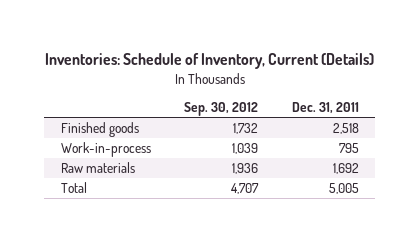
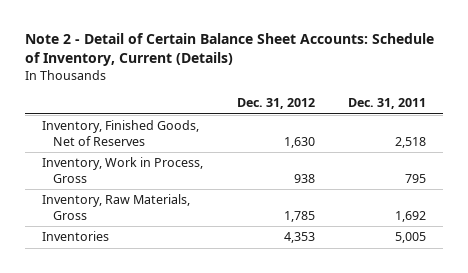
[44,53,374,70] Inventories: Schedule of Inventory, Current (Details) -> [25,33,435,67] Note 2 - Detail of Certain Balance Sheet Accounts: Schedule of Inventory, Current (Details)
[184,102,259,117] Sep. 30, 2012 -> none
none -> [236,98,315,110] Dec. 31, 2012
[60,121,139,137] Finished goods -> [41,120,199,146] Inventory, Finished Goods, Net of Reserves
[60,141,151,157] Work-in-process -> [41,157,203,183] Inventory, Work in Process, Gross
[60,161,135,173] Raw materials -> [41,194,190,220] Inventory, Raw Materials, Gross
[60,181,87,193] Total -> [41,231,109,242] Inventories

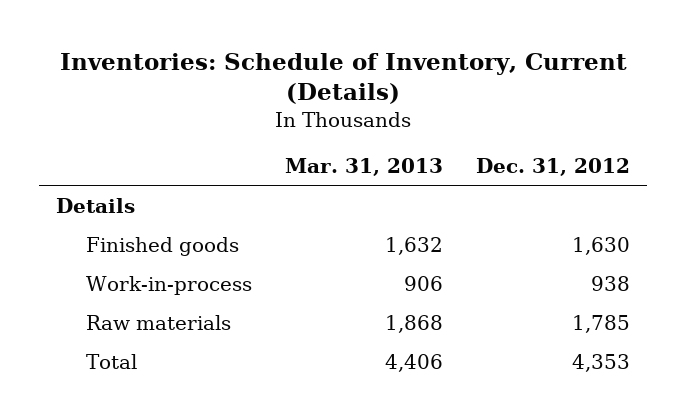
[25,33,435,67] Note 2 - Detail of Certain Balance Sheet Accounts: Schedule of Inventory, Current (Details) -> [60,52,628,105] Inventories: Schedule of Inventory, Current (Details)
[348,98,427,110] Dec. 31, 2011 -> none
none -> [284,158,443,177] Mar. 31, 2013
none -> [56,197,136,213] Details
[41,120,199,146] Inventory, Finished Goods, Net of Reserves -> [85,236,239,256] Finished goods
[41,157,203,183] Inventory, Work in Process, Gross -> [85,275,252,295] Work-in-process
[41,194,190,220] Inventory, Raw Materials, Gross -> [85,314,231,330] Raw materials
[41,231,109,242] Inventories -> [85,353,137,369] Total

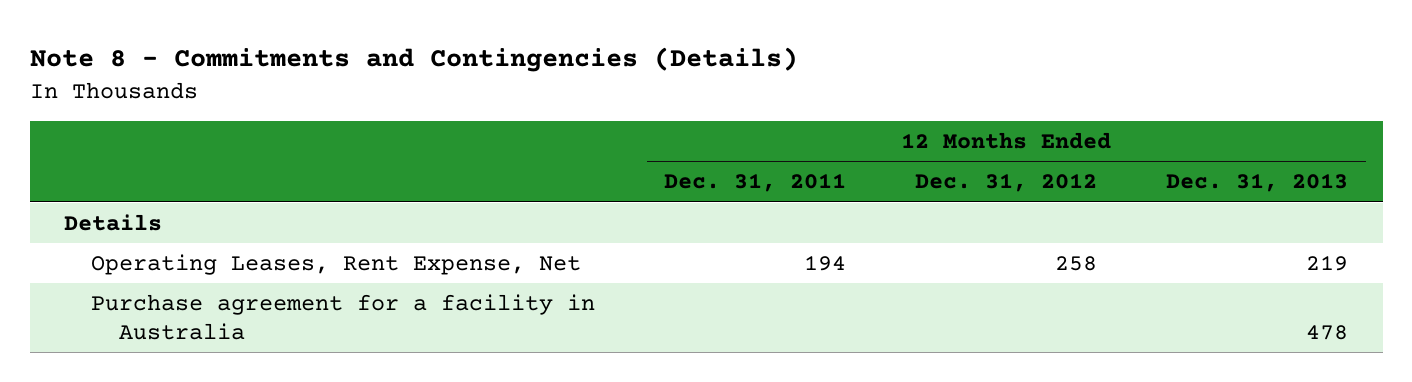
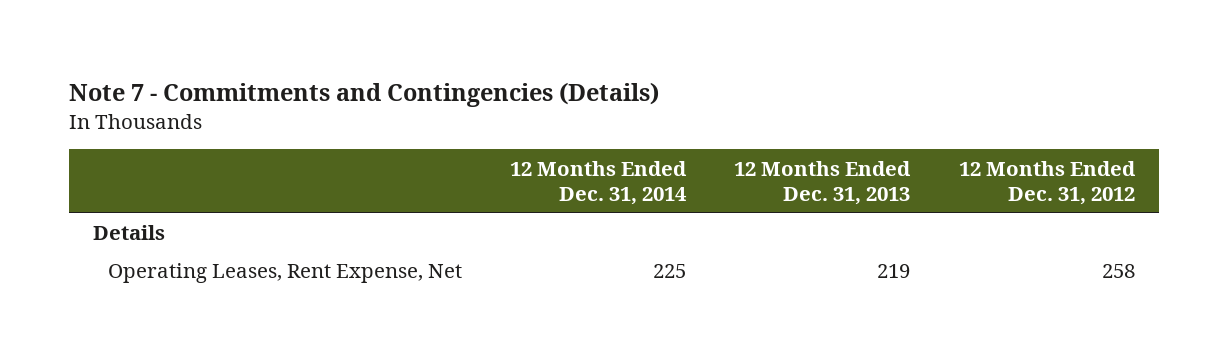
[29,46,798,72] Note 8 - Commitments and Contingencies (Details) -> [68,81,659,107] Note 7 - Commitments and Contingencies (Details)
[664,173,847,193] Dec. 31, 2011 -> none
none -> [510,160,688,206] 12 Months Ended Dec. 31, 2014
[91,293,596,341] Purchase agreement for a facility in Australia -> none

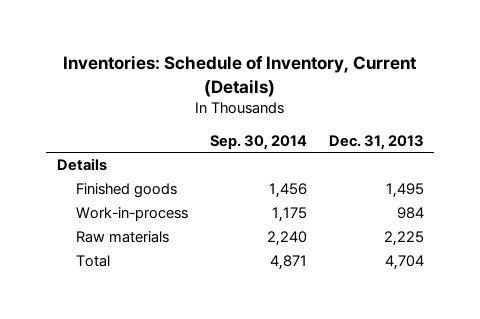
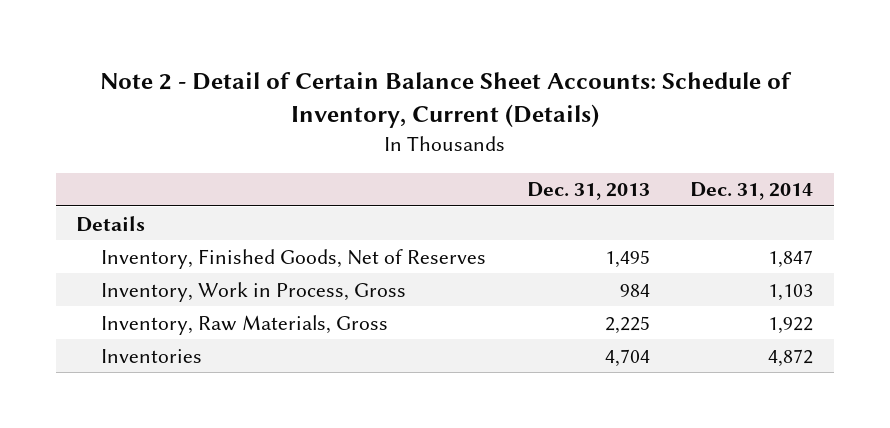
[63,55,418,97] Inventories: Schedule of Inventory, Current (Details) -> [99,71,792,129] Note 2 - Detail of Certain Balance Sheet Accounts: Schedule of Inventory, Current (Details)
[209,134,307,150] Sep. 30, 2014 -> none
none -> [690,182,814,201] Dec. 31, 2014
[76,183,178,199] Finished goods -> [100,248,486,269] Inventory, Finished Goods, Net of Reserves
[76,207,189,222] Work-in-process -> [100,281,406,302] Inventory, Work in Process, Gross
[76,231,170,244] Raw materials -> [100,314,388,335] Inventory, Raw Materials, Gross
[76,255,111,268] Total -> [100,348,202,363] Inventories

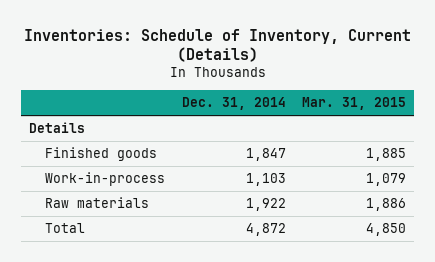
[99,71,792,129] Note 2 - Detail of Certain Balance Sheet Accounts: Schedule of Inventory, Current (Details) -> [23,28,411,63] Inventories: Schedule of Inventory, Current (Details)
[526,182,650,201] Dec. 31, 2013 -> none
none -> [301,97,406,111] Mar. 31, 2015
[100,248,486,269] Inventory, Finished Goods, Net of Reserves -> [45,147,158,162] Finished goods
[100,281,406,302] Inventory, Work in Process, Gross -> [45,172,166,187] Work-in-process
[100,314,388,335] Inventory, Raw Materials, Gross -> [45,197,150,209] Raw materials
[100,348,202,363] Inventories -> [45,223,86,234] Total

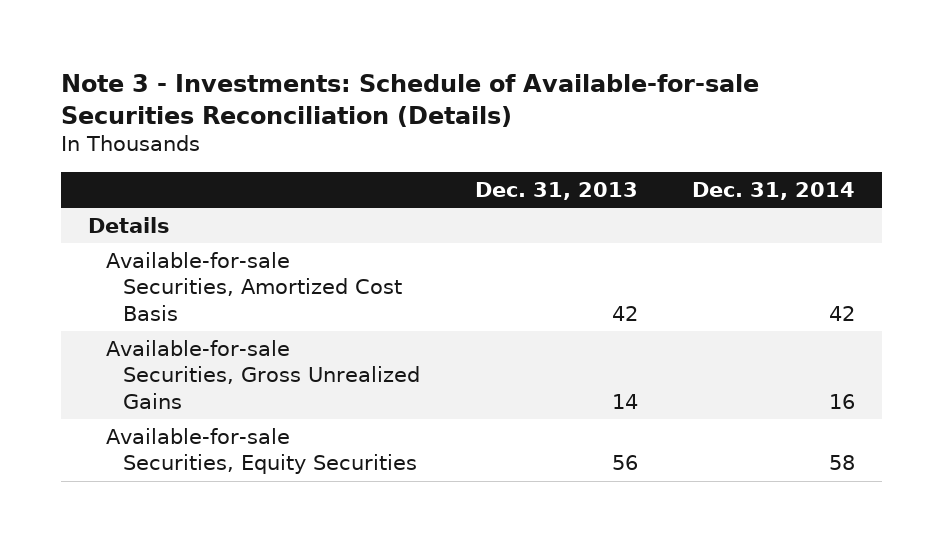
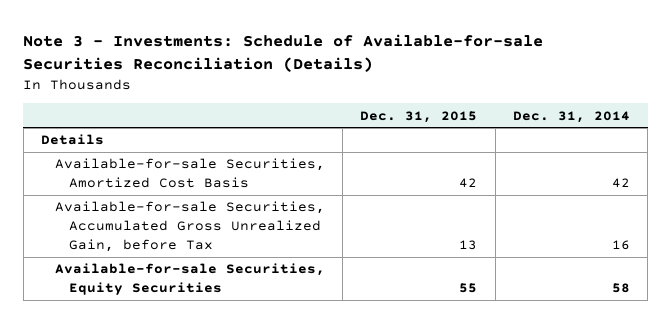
[474,181,638,200] Dec. 31, 2013 -> none
none -> [360,110,478,123] Dec. 31, 2015
[105,340,421,409] Available-for-sale Securities, Gross Unrealized Gains -> [55,201,326,253] Available-for-sale Securities, Accumulated Gross Unrealized Gain, before Tax

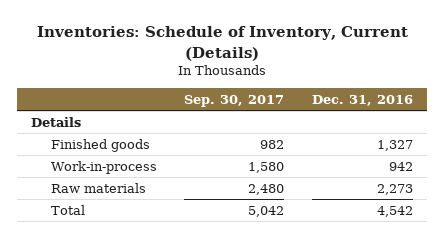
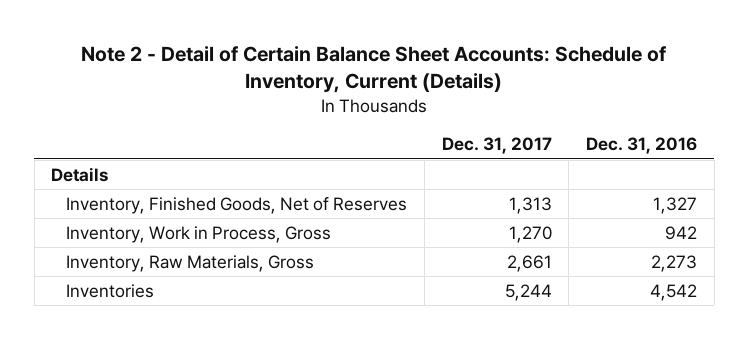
[36,26,408,61] Inventories: Schedule of Inventory, Current (Details) -> [81,46,667,94] Note 2 - Detail of Certain Balance Sheet Accounts: Schedule of Inventory, Current (Details)
[184,94,285,107] Sep. 30, 2017 -> none
none -> [441,137,552,155] Dec. 31, 2017
[50,138,150,152] Finished goods -> [66,196,408,214] Inventory, Finished Goods, Net of Reserves
[50,160,157,174] Work-in-process -> [66,225,332,243] Inventory, Work in Process, Gross
[50,182,146,193] Raw materials -> [66,254,315,272] Inventory, Raw Materials, Gross
[50,204,85,215] Total -> [66,283,155,298] Inventories

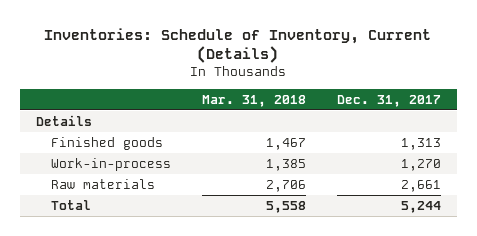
[81,46,667,94] Note 2 - Detail of Certain Balance Sheet Accounts: Schedule of Inventory, Current (Details) -> [44,27,432,64] Inventories: Schedule of Inventory, Current (Details)
[586,137,698,155] Dec. 31, 2016 -> none
none -> [202,94,307,107] Mar. 31, 2018
[66,196,408,214] Inventory, Finished Goods, Net of Reserves -> [50,137,163,151] Finished goods
[66,225,332,243] Inventory, Work in Process, Gross -> [50,158,171,172] Work-in-process
[66,254,315,272] Inventory, Raw Materials, Gross -> [50,179,155,190] Raw materials
[66,283,155,298] Inventories -> [50,200,91,211] Total

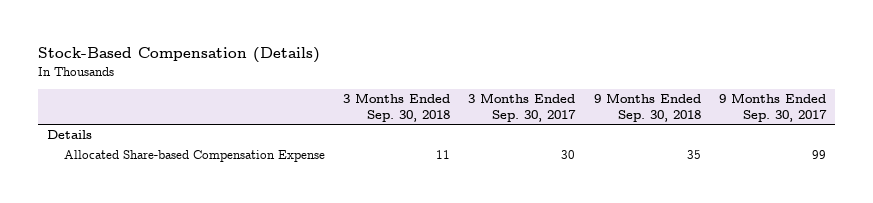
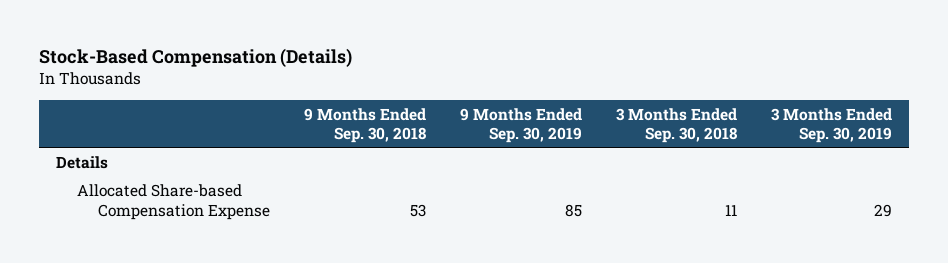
[468,93,577,123] 3 Months Ended Sep. 30, 2017 -> none
[718,93,827,123] 9 Months Ended Sep. 30, 2017 -> none
none -> [460,107,583,144] 9 Months Ended Sep. 30, 2019
none -> [771,107,893,144] 3 Months Ended Sep. 30, 2019
[686,150,701,160] 35 -> [410,204,427,218] 53

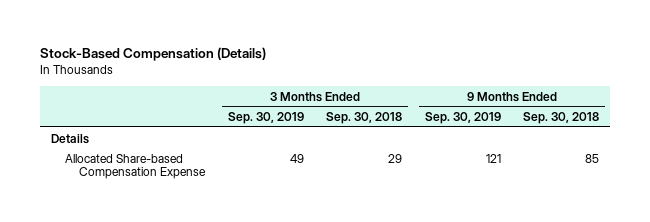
[410,204,427,218] 53 -> [585,153,600,163] 85
[565,204,583,218] 85 -> [485,153,501,163] 121
[725,204,738,217] 11 -> [388,153,403,163] 29
[874,204,893,218] 29 -> [289,153,304,163] 49

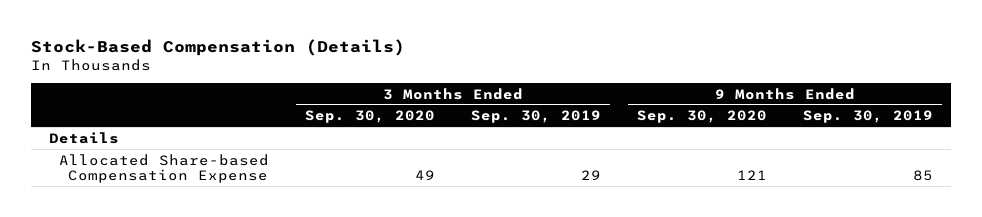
[326,112,403,125] Sep. 30, 2018 -> none
[523,112,600,125] Sep. 30, 2018 -> none
none -> [304,110,435,124] Sep. 30, 2020
none -> [637,110,768,124] Sep. 30, 2020
[289,153,304,163] 49 -> [580,169,601,180] 29
[485,153,501,163] 121 -> [913,169,934,181] 85

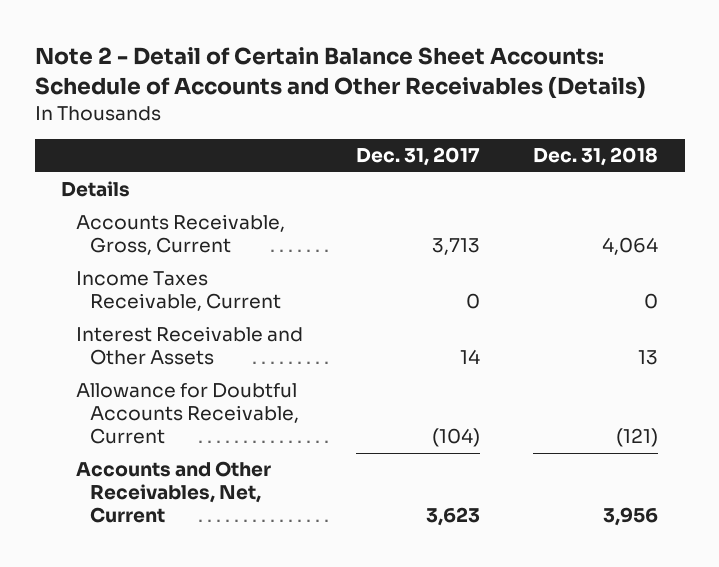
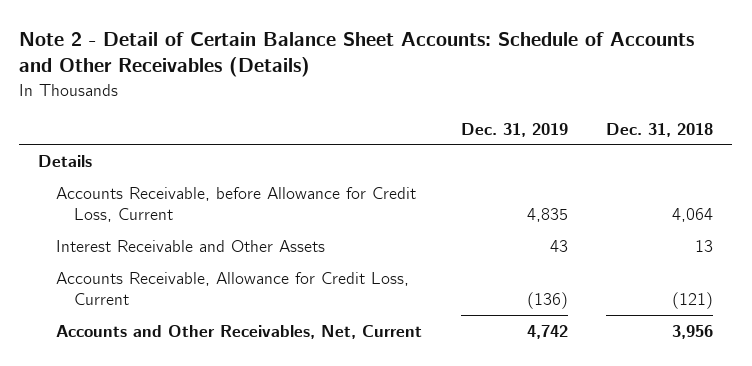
[355,147,480,167] Dec. 31, 2017 -> none
none -> [460,122,568,137] Dec. 31, 2019
[75,271,281,312] Income Taxes Receivable, Current -> none
[75,214,285,256] Accounts Receivable, Gross, Current -> [56,186,417,223] Accounts Receivable, before Allowance for Credit Loss, Current
[75,383,299,445] Allowance for Doubtful Accounts Receivable, Current -> [56,271,410,306] Accounts Receivable, Allowance for Credit Loss, Current

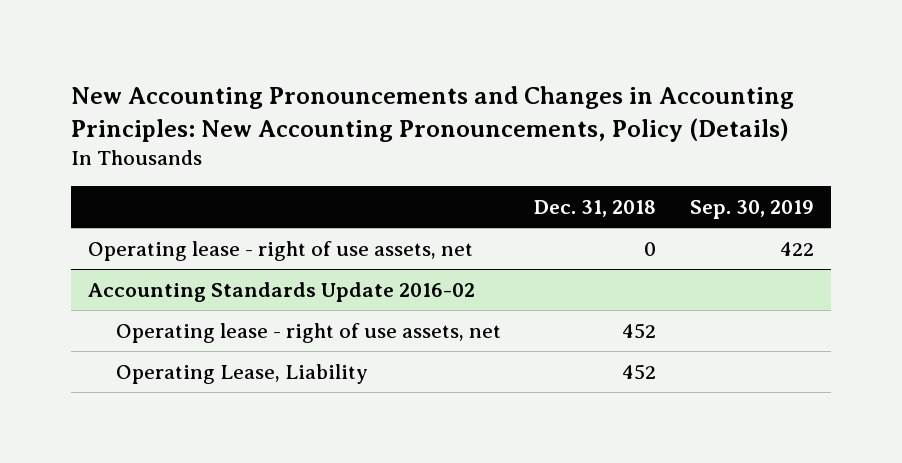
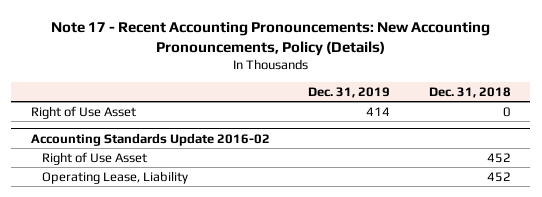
[71,85,795,142] New Accounting Pronouncements and Changes in Accounting Principles: New Accounting Pronouncements, Policy (Details) -> [50,21,490,56] Note 17 - Recent Accounting Pronouncements: New Accounting Pronouncements, Policy (Details)
[689,199,814,219] Sep. 30, 2019 -> none
none -> [308,86,391,98] Dec. 31, 2019
[87,240,473,261] Operating lease - right of use assets, net -> [30,105,136,119] Right of Use Asset
[115,322,501,343] Operating lease - right of use assets, net -> [42,151,148,165] Right of Use Asset

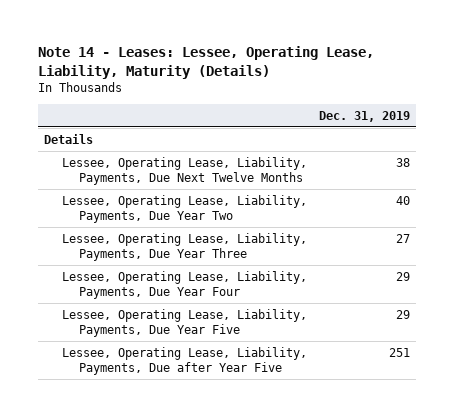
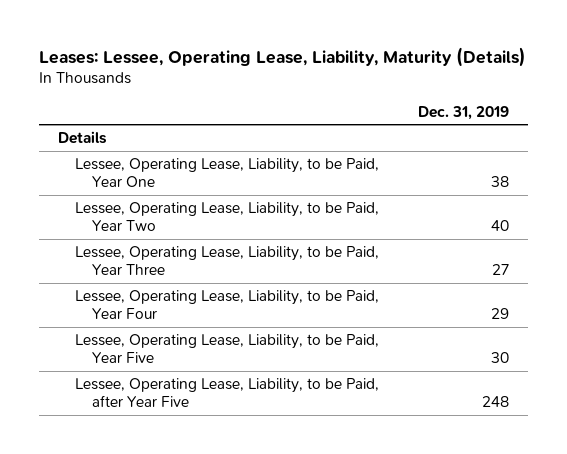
[37,45,374,79] Note 14 - Leases: Lessee, Operating Lease, Liability, Maturity (Details) -> [38,46,526,67] Leases: Lessee, Operating Lease, Liability, Maturity (Details)
[61,156,307,186] Lessee, Operating Lease, Liability, Payments, Due Next Twelve Months -> [74,158,379,188] Lessee, Operating Lease, Liability, to be Paid, Year One
[61,194,307,224] Lessee, Operating Lease, Liability, Payments, Due Year Two -> [74,202,379,232] Lessee, Operating Lease, Liability, to be Paid, Year Two
[61,232,307,262] Lessee, Operating Lease, Liability, Payments, Due Year Three -> [74,246,379,276] Lessee, Operating Lease, Liability, to be Paid, Year Three
[61,270,307,300] Lessee, Operating Lease, Liability, Payments, Due Year Four -> [74,290,379,320] Lessee, Operating Lease, Liability, to be Paid, Year Four
[61,308,307,338] Lessee, Operating Lease, Liability, Payments, Due Year Five -> [74,334,379,364] Lessee, Operating Lease, Liability, to be Paid, Year Five
[396,309,411,319] 29 -> [490,352,509,364] 30
[61,346,307,376] Lessee, Operating Lease, Liability, Payments, Due after Year Five -> [74,378,379,408] Lessee, Operating Lease, Liability, to be Paid, after Year Five
[389,347,411,357] 251 -> [481,396,509,408] 248

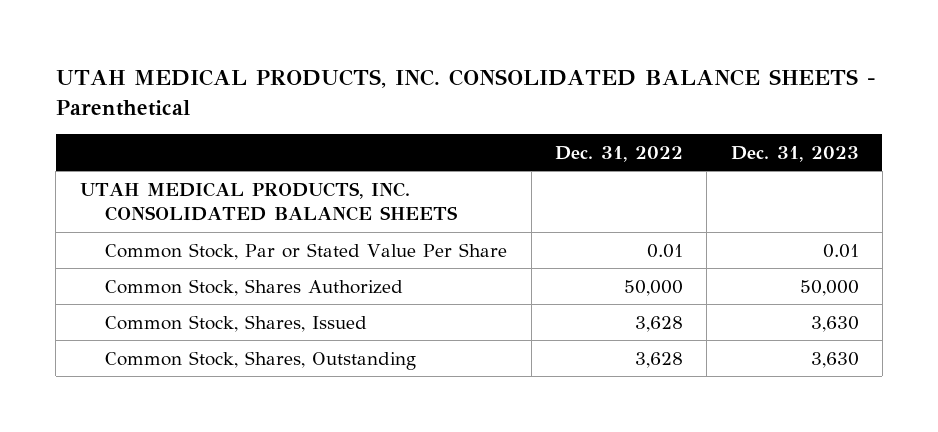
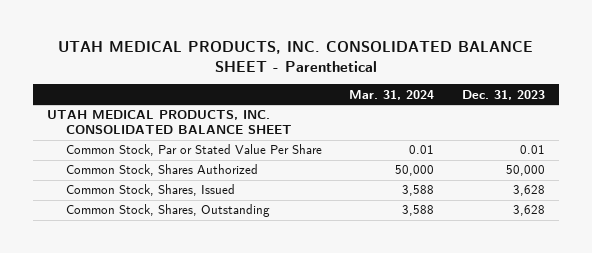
[55,69,876,117] UTAH MEDICAL PRODUCTS, INC. CONSOLIDATED BALANCE SHEETS - Parenthetical -> [58,41,534,72] UTAH MEDICAL PRODUCTS, INC. CONSOLIDATED BALANCE SHEET - Parenthetical
[554,145,683,162] Dec. 31, 2022 -> none
none -> [349,89,435,100] Mar. 31, 2024
[79,181,459,222] UTAH MEDICAL PRODUCTS, INC. CONSOLIDATED BALANCE SHEETS -> [46,110,292,135] UTAH MEDICAL PRODUCTS, INC. CONSOLIDATED BALANCE SHEET
[810,315,859,332] 3,630 -> [513,185,546,197] 3,628
[810,351,859,368] 3,630 -> [513,205,546,217] 3,628

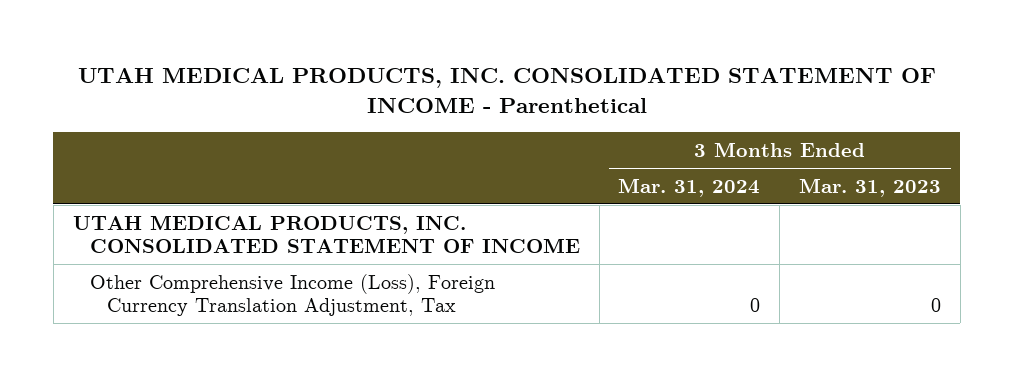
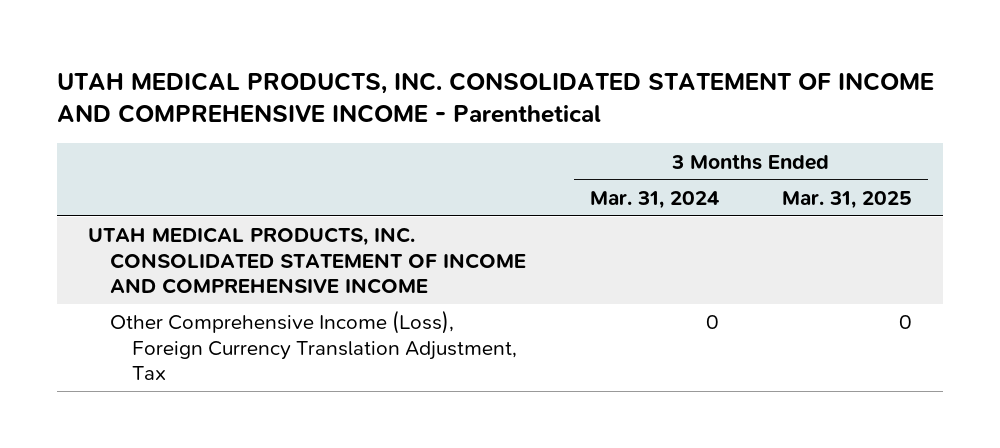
[77,68,936,114] UTAH MEDICAL PRODUCTS, INC. CONSOLIDATED STATEMENT OF INCOME - Parenthetical -> [56,71,934,124] UTAH MEDICAL PRODUCTS, INC. CONSOLIDATED STATEMENT OF INCOME AND COMPREHENSIVE INCOME - Parenthetical
[798,177,941,197] Mar. 31, 2023 -> none
none -> [781,190,912,209] Mar. 31, 2025
[72,214,580,253] UTAH MEDICAL PRODUCTS, INC. CONSOLIDATED STATEMENT OF INCOME -> [88,227,527,295] UTAH MEDICAL PRODUCTS, INC. CONSOLIDATED STATEMENT OF INCOME AND COMPREHENSIVE INCOME

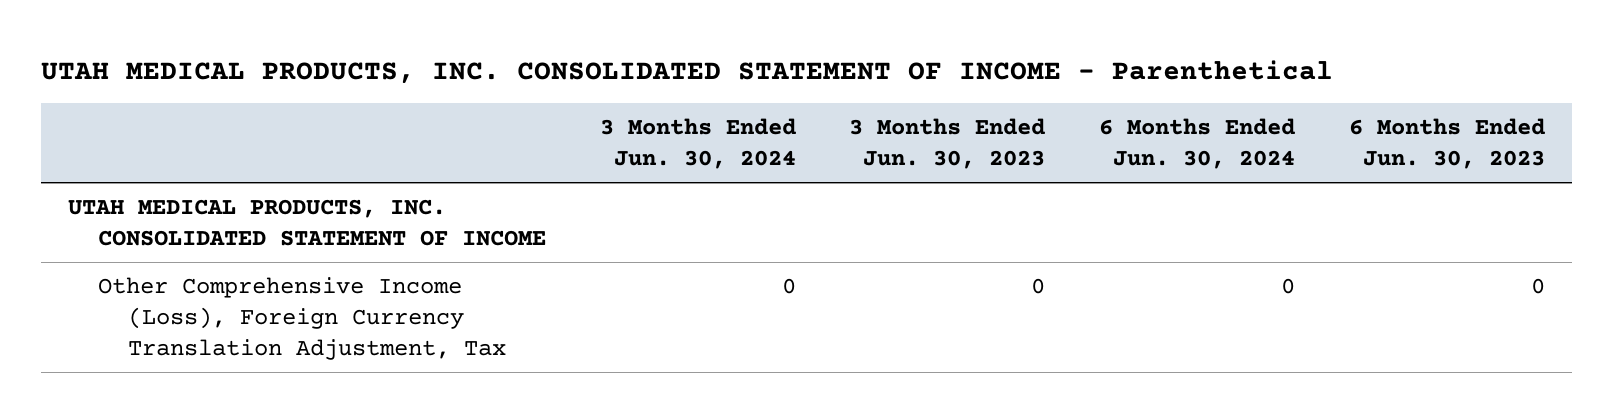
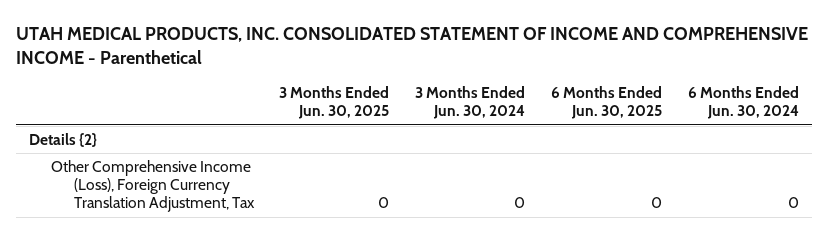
[41,59,1334,84] UTAH MEDICAL PRODUCTS, INC. CONSOLIDATED STATEMENT OF INCOME - Parenthetical -> [15,26,808,64] UTAH MEDICAL PRODUCTS, INC. CONSOLIDATED STATEMENT OF INCOME AND COMPREHENSIVE INCOME - Parenthetical
[849,118,1046,170] 3 Months Ended Jun. 30, 2023 -> none
[1349,118,1546,170] 6 Months Ended Jun. 30, 2023 -> none
none -> [279,86,390,120] 3 Months Ended Jun. 30, 2025
none -> [551,86,663,120] 6 Months Ended Jun. 30, 2025
[68,199,546,247] UTAH MEDICAL PRODUCTS, INC. CONSOLIDATED STATEMENT OF INCOME -> [28,133,97,148] Details {2}

